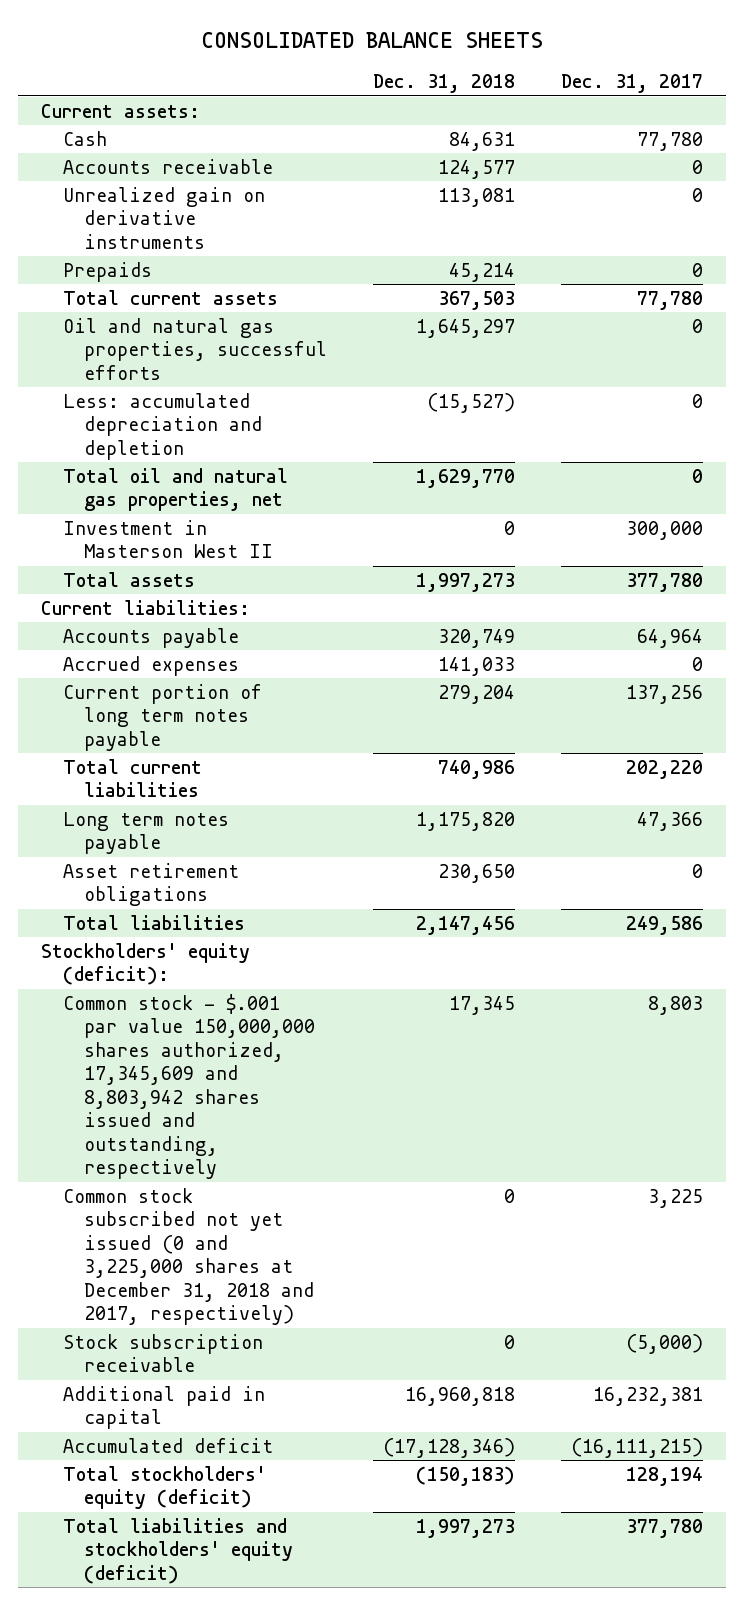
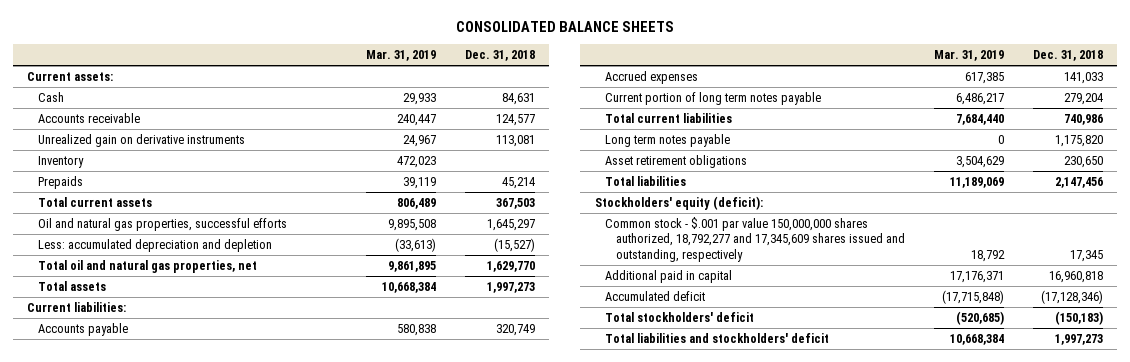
[560,74,703,94] Dec. 31, 2017 -> none
none -> [366,50,437,62] Mar. 31, 2019
none -> [37,155,84,168] Inventory
[62,519,274,559] Investment in Masterson West II -> none
[62,1187,315,1326] Common stock subscribed not yet issued (0 and 3,225,000 shares at December 31, 2018 and 2017, respectively) -> none
[62,1333,263,1373] Stock subscription receivable -> none
[62,993,316,1180] Common stock - $.001 par value 150,000,000 shares authorized, 17,345,609 and 8,803,942 shares issued and outstanding, respectively -> [605,216,905,262] Common stock - $.001 par value 150,000,000 shares authorized, 18,792,277 and 17,345,609 shares issued and outstanding, respectively
[62,1465,266,1510] Total stockholders' equity (deficit) -> [605,311,755,322] Total stockholders' deficit
[62,1517,294,1584] Total liabilities and stockholders' equity (deficit) -> [605,332,830,343] Total liabilities and stockholders' deficit

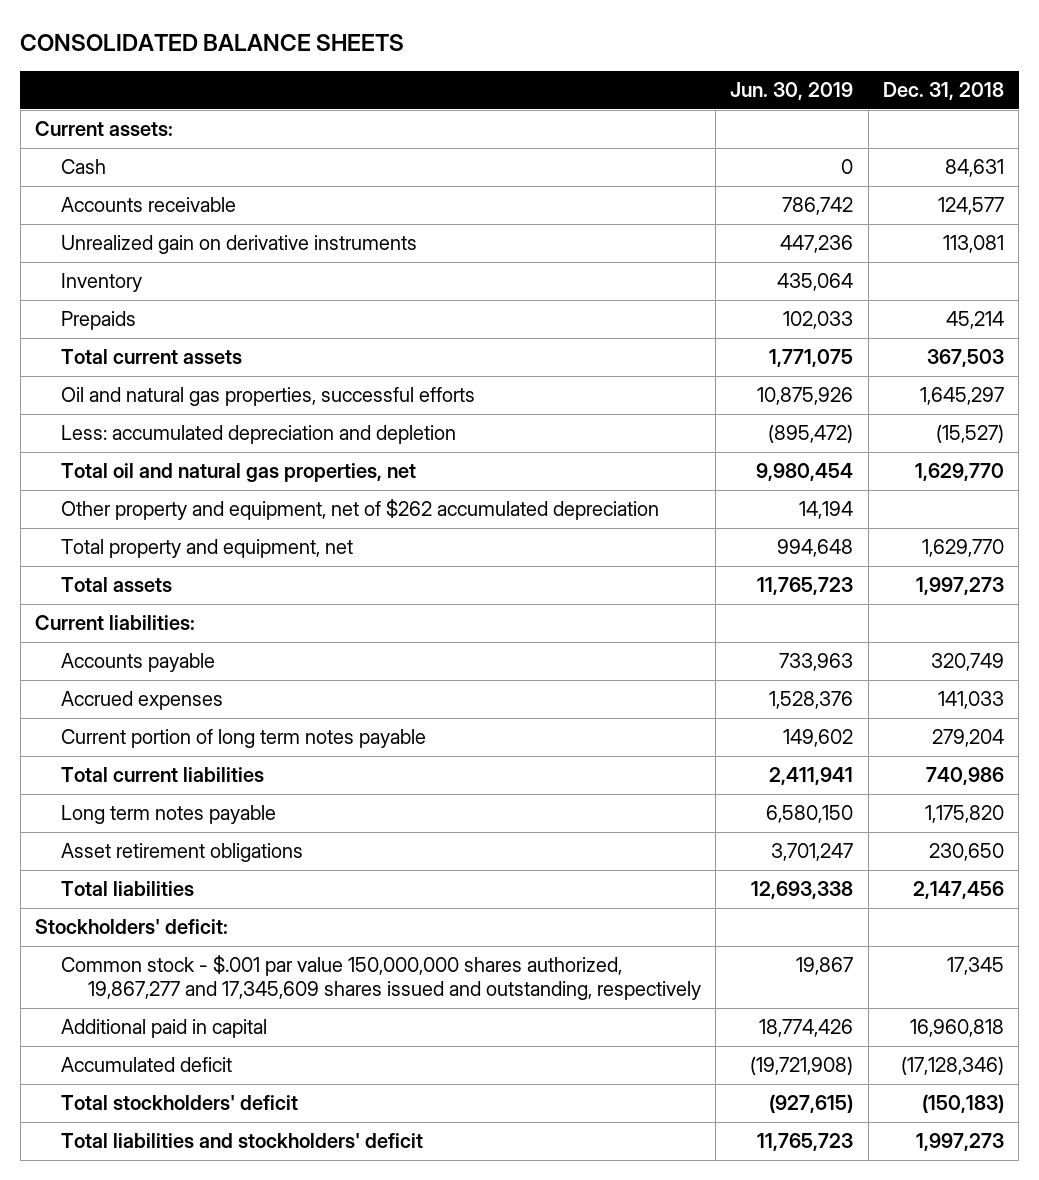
[366,50,437,62] Mar. 31, 2019 -> none
none -> [730,82,854,101] Jun. 30, 2019
none -> [61,499,660,521] Other property and equipment, net of $262 accumulated depreciation
none -> [61,539,354,559] Total property and equipment, net
[594,195,763,210] Stockholders' equity (deficit): -> [34,919,228,935] Stockholders' deficit:
[605,216,905,262] Common stock - $.001 par value 150,000,000 shares authorized, 18,792,277 and 17,345,609 shares issued and outstanding, respectively -> [61,955,701,1001] Common stock - $.001 par value 150,000,000 shares authorized, 19,867,277 and 17,345,609 shares issued and outstanding, respectively

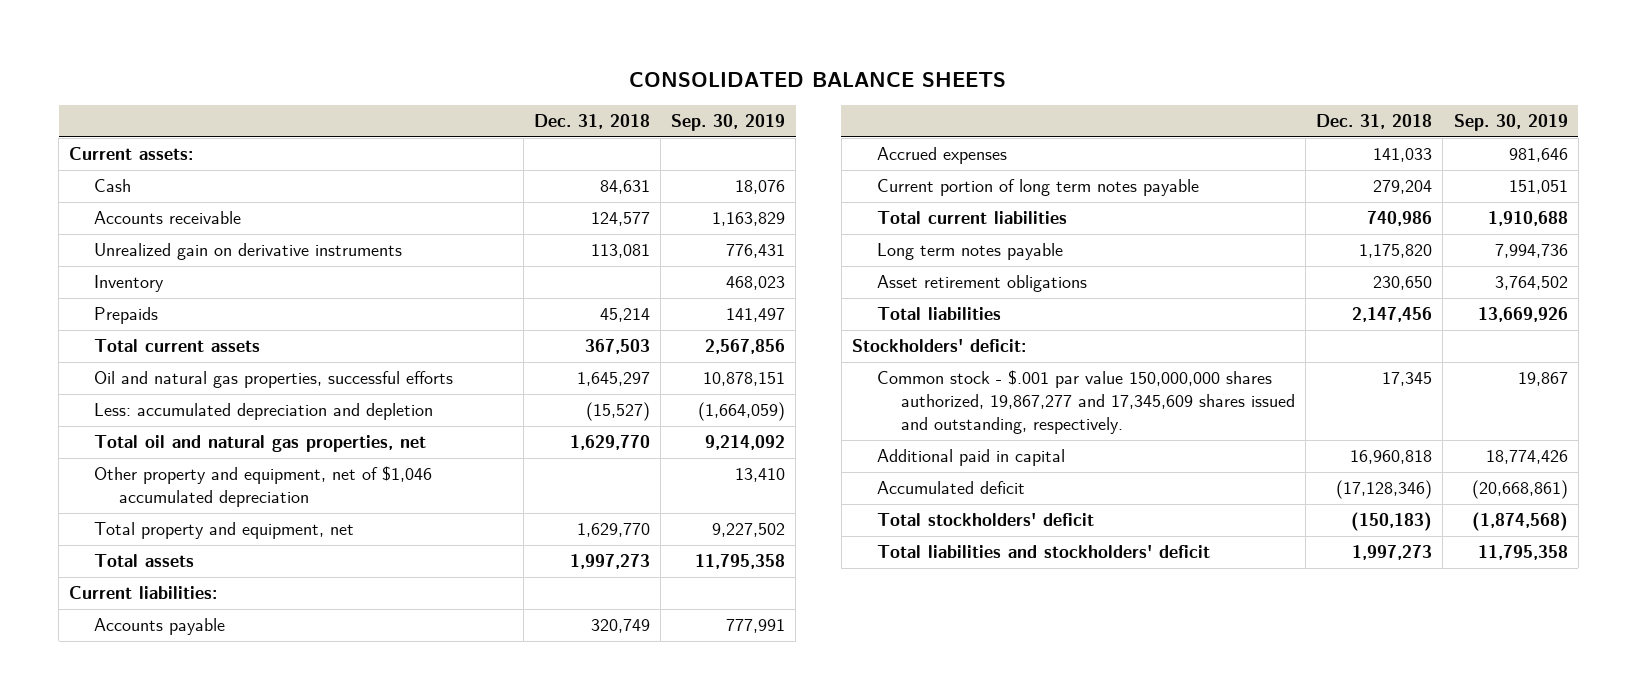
[730,82,854,101] Jun. 30, 2019 -> none
none -> [671,114,786,132] Sep. 30, 2019
[61,499,660,521] Other property and equipment, net of $262 accumulated depreciation -> [94,466,433,508] Other property and equipment, net of $1,046 accumulated depreciation
[61,955,701,1001] Common stock - $.001 par value 150,000,000 shares authorized, 19,867,277 and 17,345,609 shares issued and outstanding, respectively -> [876,370,1296,435] Common stock - $.001 par value 150,000,000 shares authorized, 19,867,277 and 17,345,609 shares issued and outstanding, respectively.

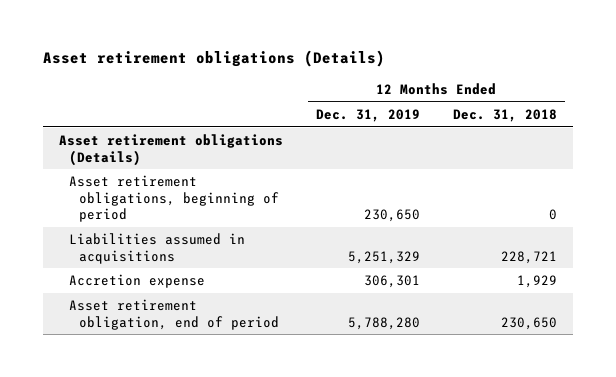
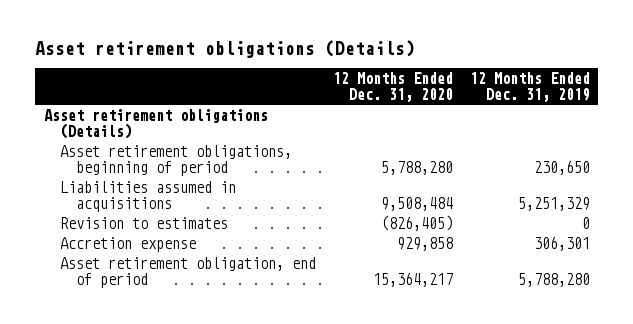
[452,108,557,122] Dec. 31, 2018 -> none
none -> [332,71,453,102] 12 Months Ended Dec. 31, 2020
none -> [59,216,228,229] Revision to estimates

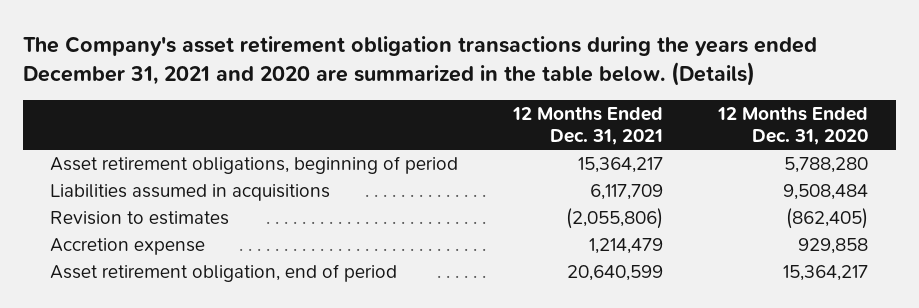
[35,39,416,58] Asset retirement obligations (Details) -> [22,35,817,87] The Company's asset retirement obligation transactions during the years ended December 31, 2021 and 2020 are summarized in the table below. (Details)
[469,71,590,102] 12 Months Ended Dec. 31, 2019 -> none
none -> [512,106,664,146] 12 Months Ended Dec. 31, 2021
[43,108,268,140] Asset retirement obligations (Details) -> none
[380,214,453,231] (826,405) -> [786,207,869,229] (862,405)

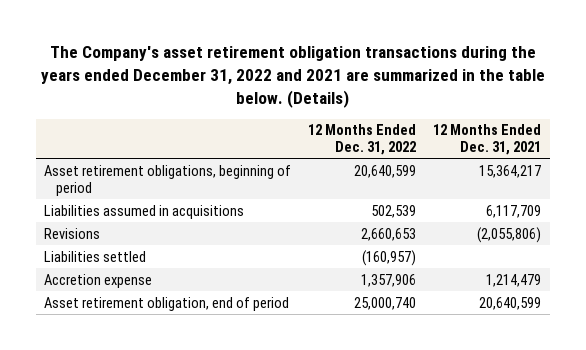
[22,35,817,87] The Company's asset retirement obligation transactions during the years ended December 31, 2021 and 2020 are summarized in the table below. (Details) -> [40,46,545,108] The Company's asset retirement obligation transactions during the years ended December 31, 2022 and 2021 are summarized in the table below. (Details)
[717,106,869,146] 12 Months Ended Dec. 31, 2020 -> none
none -> [308,124,417,156] 12 Months Ended Dec. 31, 2022
[50,210,230,225] Revision to estimates -> [44,227,101,239] Revisions
none -> [44,250,147,262] Liabilities settled

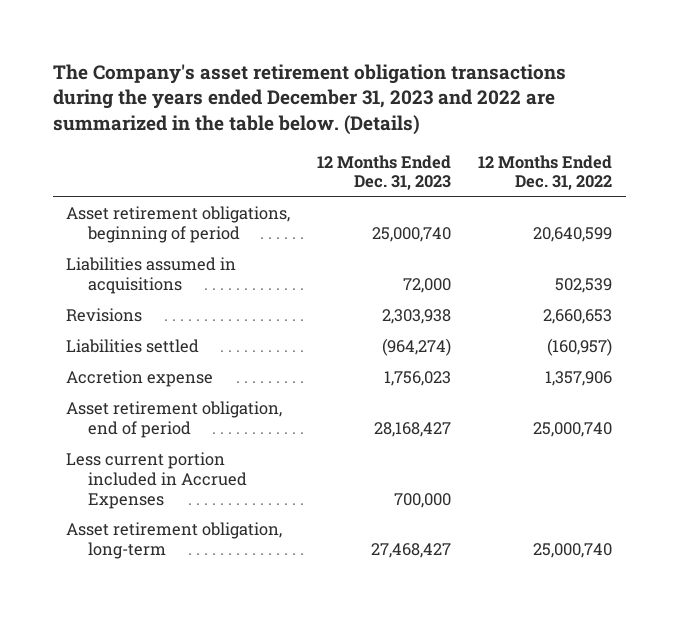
[40,46,545,108] The Company's asset retirement obligation transactions during the years ended December 31, 2022 and 2021 are summarized in the table below. (Details) -> [53,63,567,135] The Company's asset retirement obligation transactions during the years ended December 31, 2023 and 2022 are summarized in the table below. (Details)
[433,124,542,156] 12 Months Ended Dec. 31, 2021 -> none
none -> [317,154,452,191] 12 Months Ended Dec. 31, 2023
none -> [66,452,248,509] Less current portion included in Accrued Expenses
none -> [66,522,283,560] Asset retirement obligation, long-term

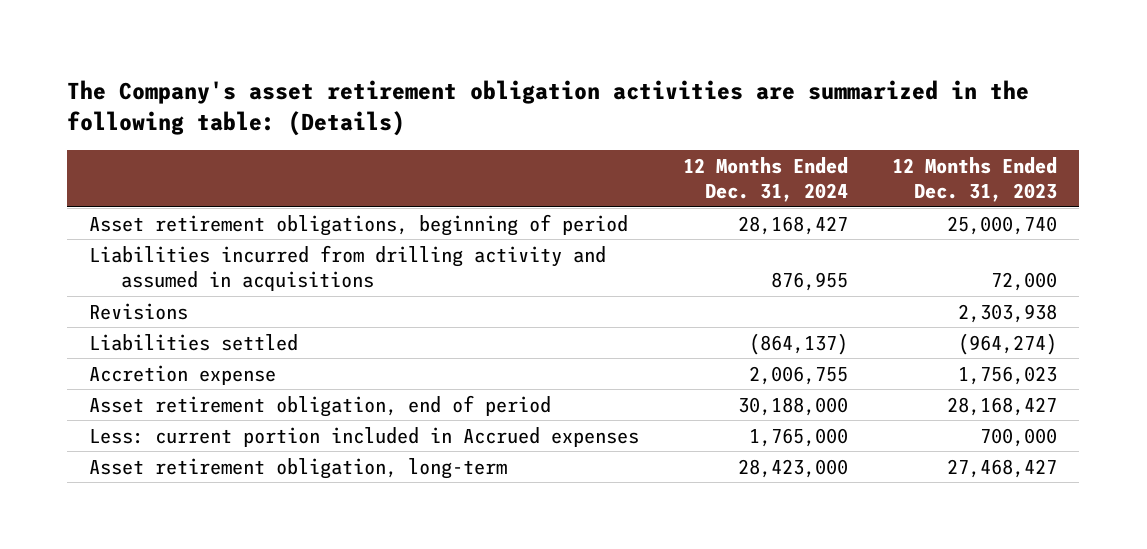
[53,63,567,135] The Company's asset retirement obligation transactions during the years ended December 31, 2023 and 2022 are summarized in the table below. (Details) -> [67,79,1030,137] The Company's asset retirement obligation activities are summarized in the following table: (Details)
[478,154,613,191] 12 Months Ended Dec. 31, 2022 -> none
none -> [683,157,849,203] 12 Months Ended Dec. 31, 2024
[66,257,237,295] Liabilities assumed in acquisitions -> [89,244,607,291] Liabilities incurred from drilling activity and assumed in acquisitions
[66,452,248,509] Less current portion included in Accrued Expenses -> [89,426,640,447] Less: current portion included in Accrued expenses

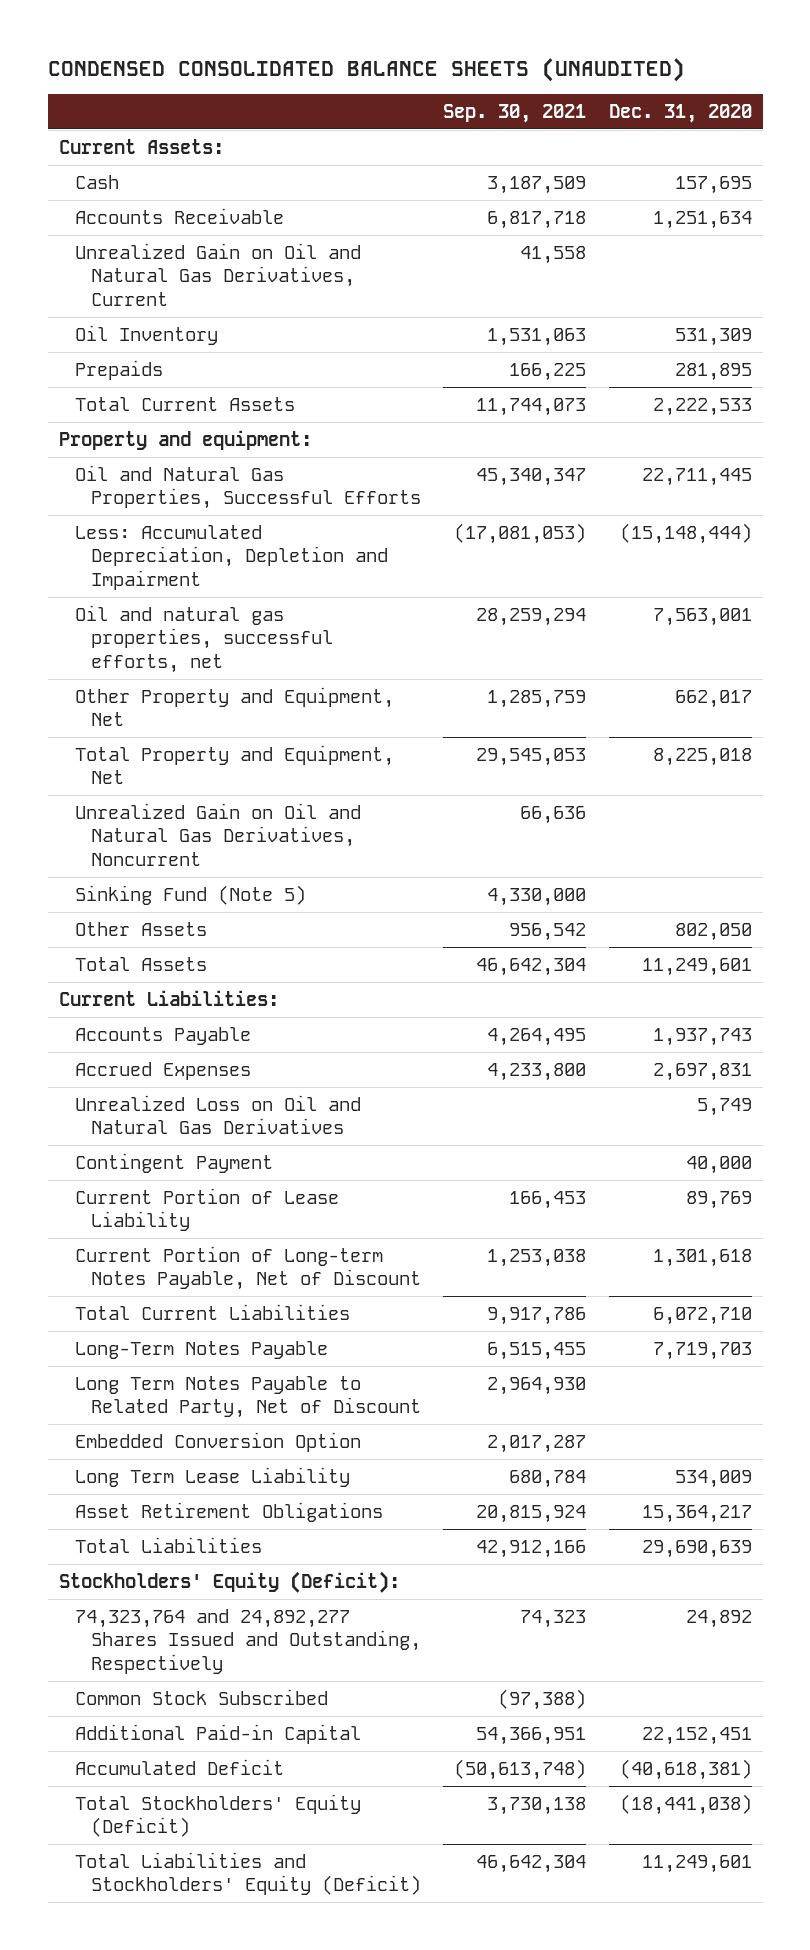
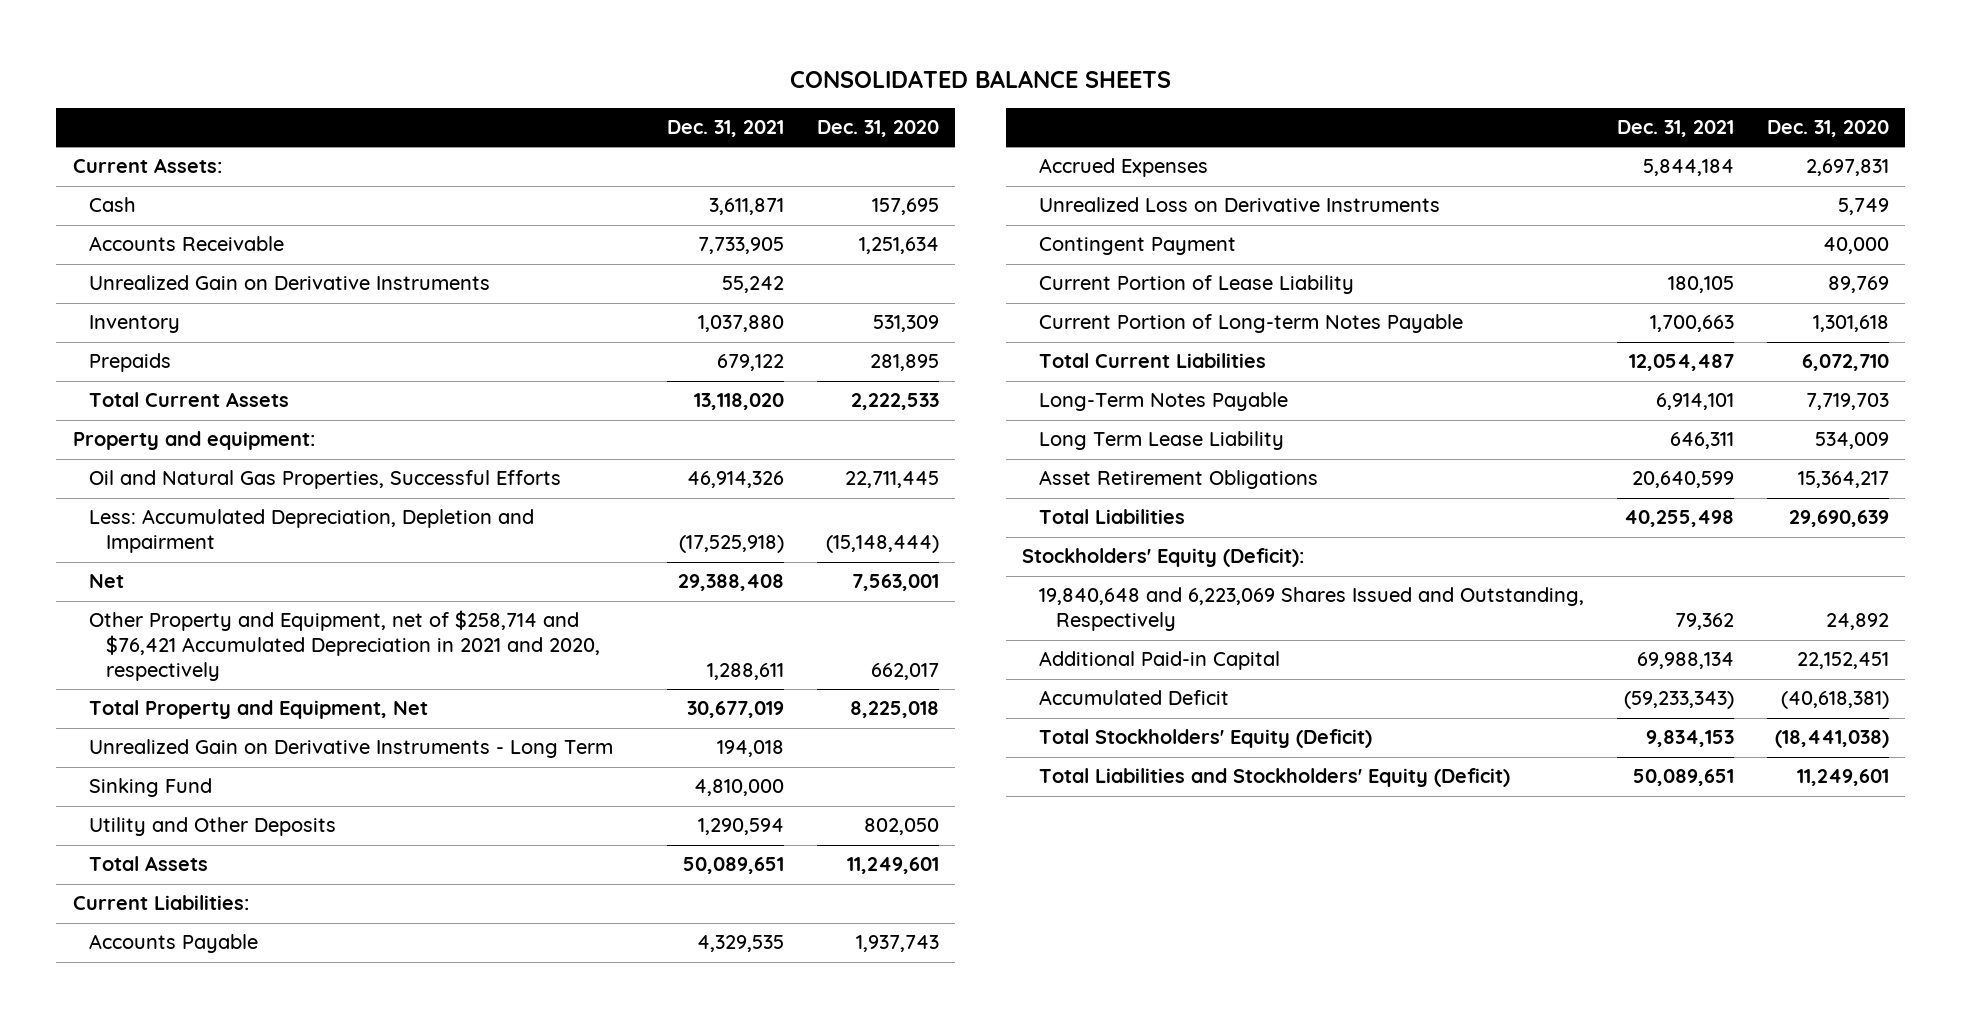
[47,58,685,83] CONDENSED CONSOLIDATED BALANCE SHEETS (UNAUDITED) -> [789,69,1171,88] CONSOLIDATED BALANCE SHEETS
[443,104,587,124] Sep. 30, 2021 -> none
none -> [667,120,785,138] Dec. 31, 2021
[74,242,361,306] Unrealized Gain on Oil and Natural Gas Derivatives, Current -> none
none -> [89,275,491,291] Unrealized Gain on Derivative Instruments
[74,324,218,345] Oil Inventory -> [89,315,181,334] Inventory
[74,604,333,673] Oil and natural gas properties, successful efforts, net -> [89,574,125,589] Net
[74,686,394,727] Other Property and Equipment, Net -> [89,610,601,682] Other Property and Equipment, net of $258,714 and $76,421 Accumulated Depreciation in 2021 and 2020, respectively
[74,802,361,866] Unrealized Gain on Oil and Natural Gas Derivatives, Noncurrent -> [89,739,614,759] Unrealized Gain on Derivative Instruments - Long Term
[74,884,306,905] Sinking Fund (Note 5) -> [89,778,213,798] Sinking Fund
[74,921,207,936] Other Assets -> [89,817,337,837] Utility and Other Deposits
[74,1094,361,1135] Unrealized Loss on Oil and Natural Gas Derivatives -> [1039,197,1441,213] Unrealized Loss on Derivative Instruments
[74,1245,421,1291] Current Portion of Long-term Notes Payable, Net of Discount -> [1039,314,1464,334] Current Portion of Long-term Notes Payable
[74,1375,421,1419] Long Term Notes Payable to Related Party, Net of Discount -> none
[74,1431,361,1452] Embedded Conversion Option -> none
[74,1688,328,1705] Common Stock Subscribed -> none
[74,1608,421,1674] 74,323,764 and 24,892,277 Shares Issued and Outstanding, Respectively -> [1039,587,1585,632] 19,840,648 and 6,223,069 Shares Issued and Outstanding, Respectively

